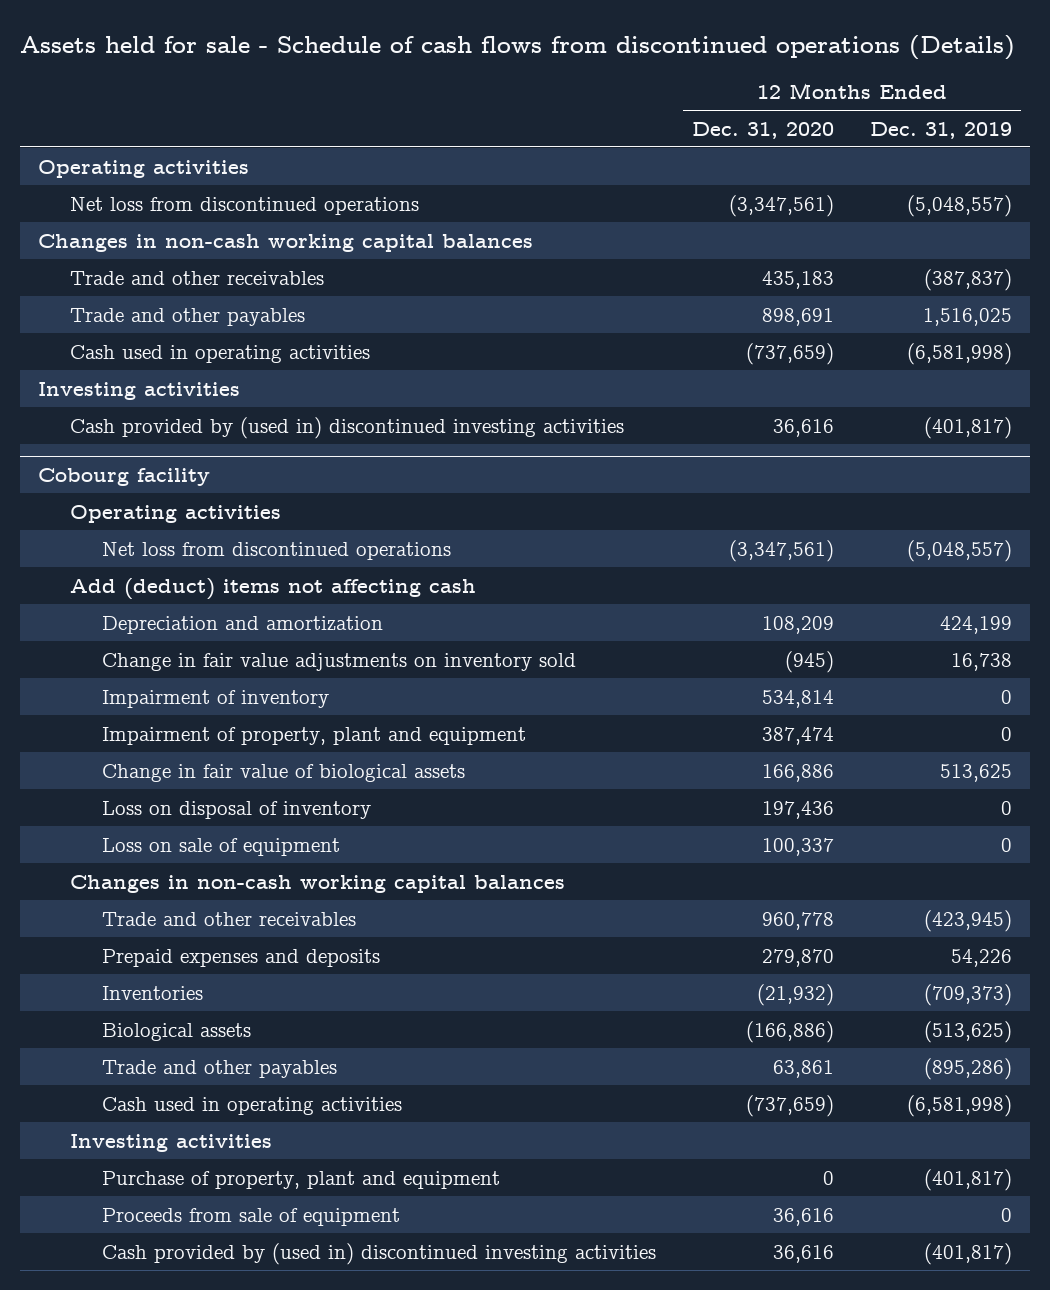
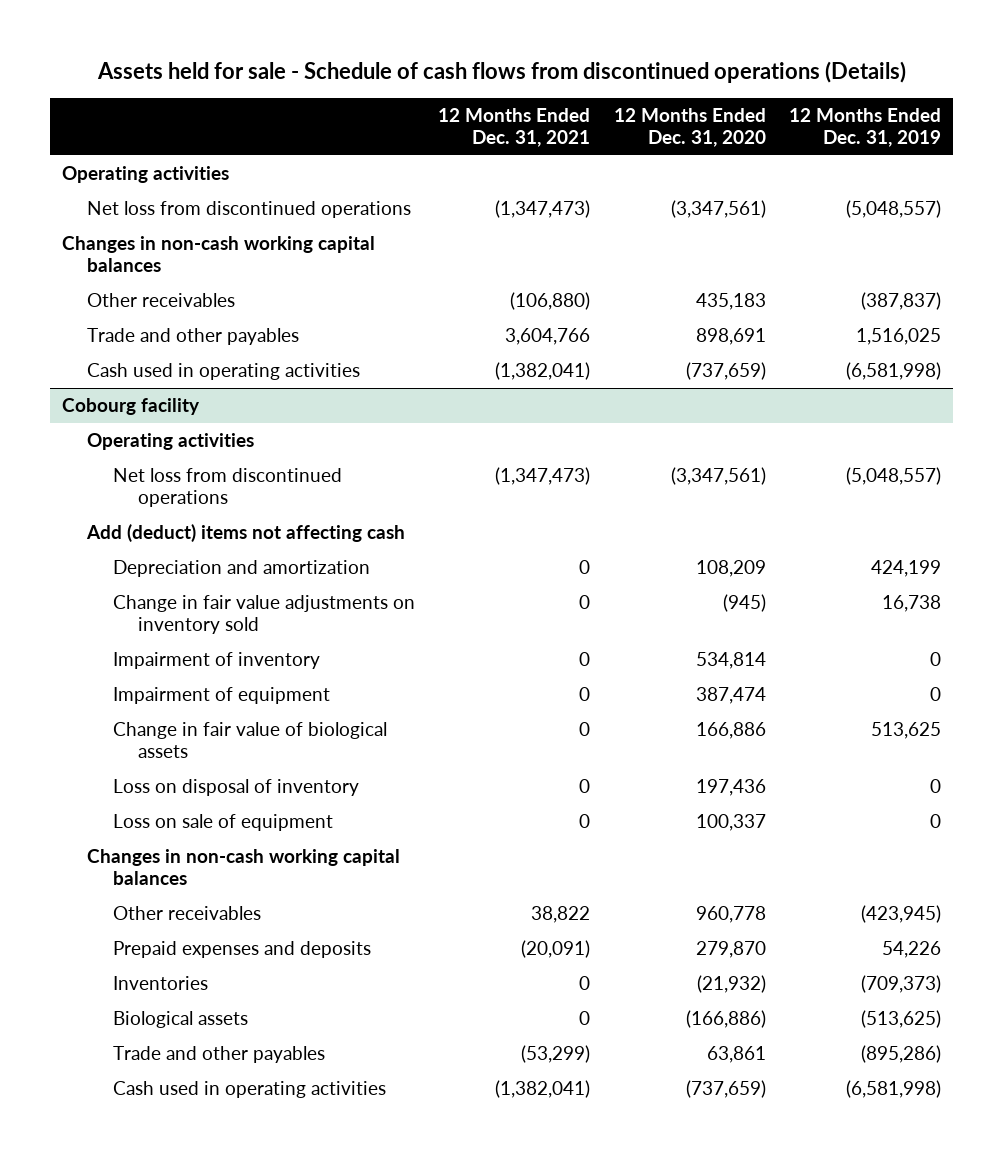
none -> [438,107,591,148] 12 Months Ended Dec. 31, 2021
[69,270,324,285] Trade and other receivables -> [87,293,236,308] Other receivables
[37,381,240,400] Investing activities -> none
[69,416,624,439] Cash provided by (used in) discontinued investing activities -> none
[101,726,526,745] Impairment of property, plant and equipment -> [112,687,330,705] Impairment of equipment
[101,911,356,926] Trade and other receivables -> [112,906,261,921] Other receivables
[69,1133,272,1152] Investing activities -> none
[101,1170,500,1189] Purchase of property, plant and equipment -> none
[101,1207,400,1226] Proceeds from sale of equipment -> none
[101,1242,656,1265] Cash provided by (used in) discontinued investing activities -> none

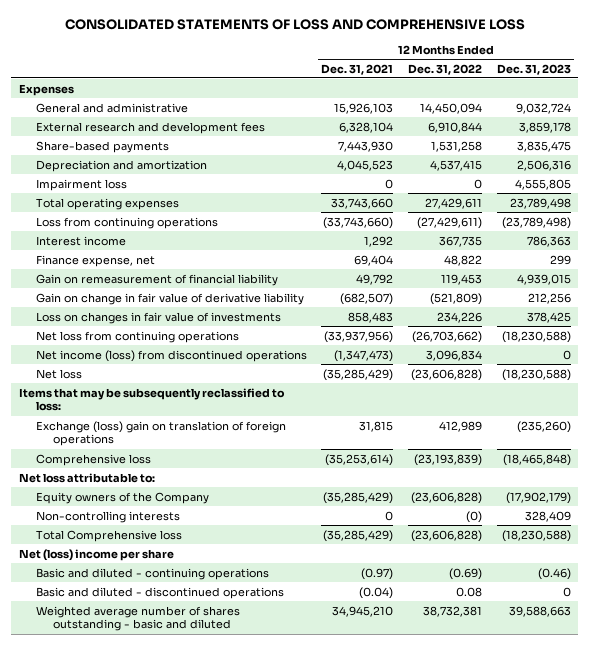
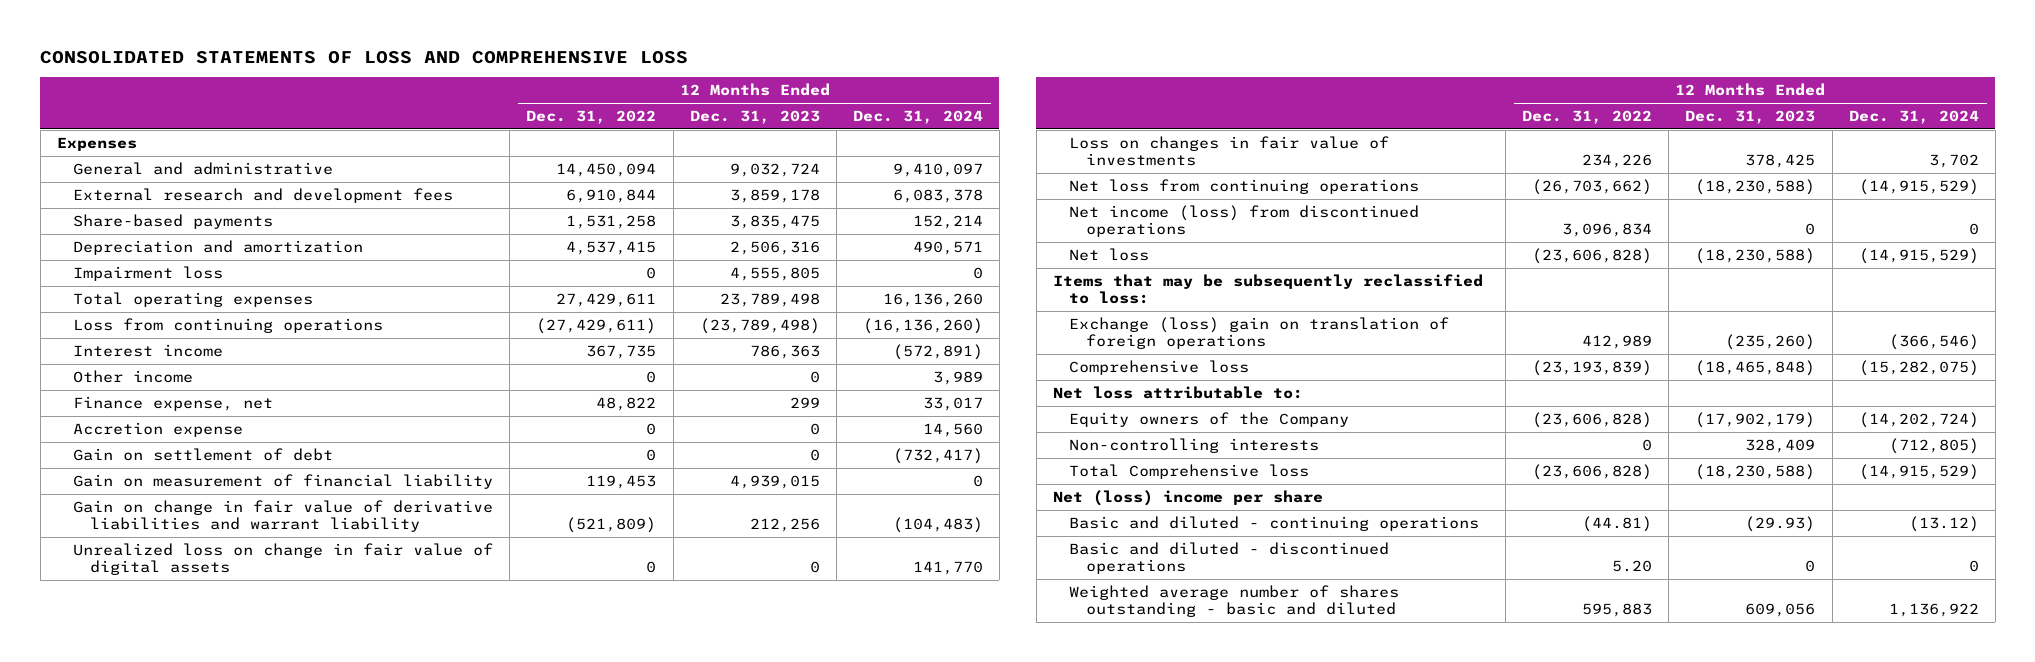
[321,63,394,75] Dec. 31, 2021 -> none
none -> [852,109,983,124] Dec. 31, 2024
none -> [73,369,194,383] Other income
none -> [73,421,244,437] Accretion expense
none -> [73,447,334,461] Gain on settlement of debt
[35,273,278,286] Gain on remeasurement of financial liability -> [73,473,494,489] Gain on measurement of financial liability
[35,292,304,305] Gain on change in fair value of derivative liability -> [73,499,494,533] Gain on change in fair value of derivative liabilities and warrant liability
none -> [73,542,494,576] Unrealized loss on change in fair value of digital assets
[466,510,483,523] (0) -> [1642,438,1653,451] 0
[449,567,483,580] (0.69) -> [1582,515,1653,532] (44.81)
[537,567,571,580] (0.46) -> [1745,515,1816,532] (29.93)
[456,586,483,597] 0.08 -> [1612,560,1653,573] 5.20
[423,605,483,617] 38,732,381 -> [1582,603,1653,618] 595,883
[508,605,571,617] 39,588,663 -> [1745,603,1816,618] 609,056

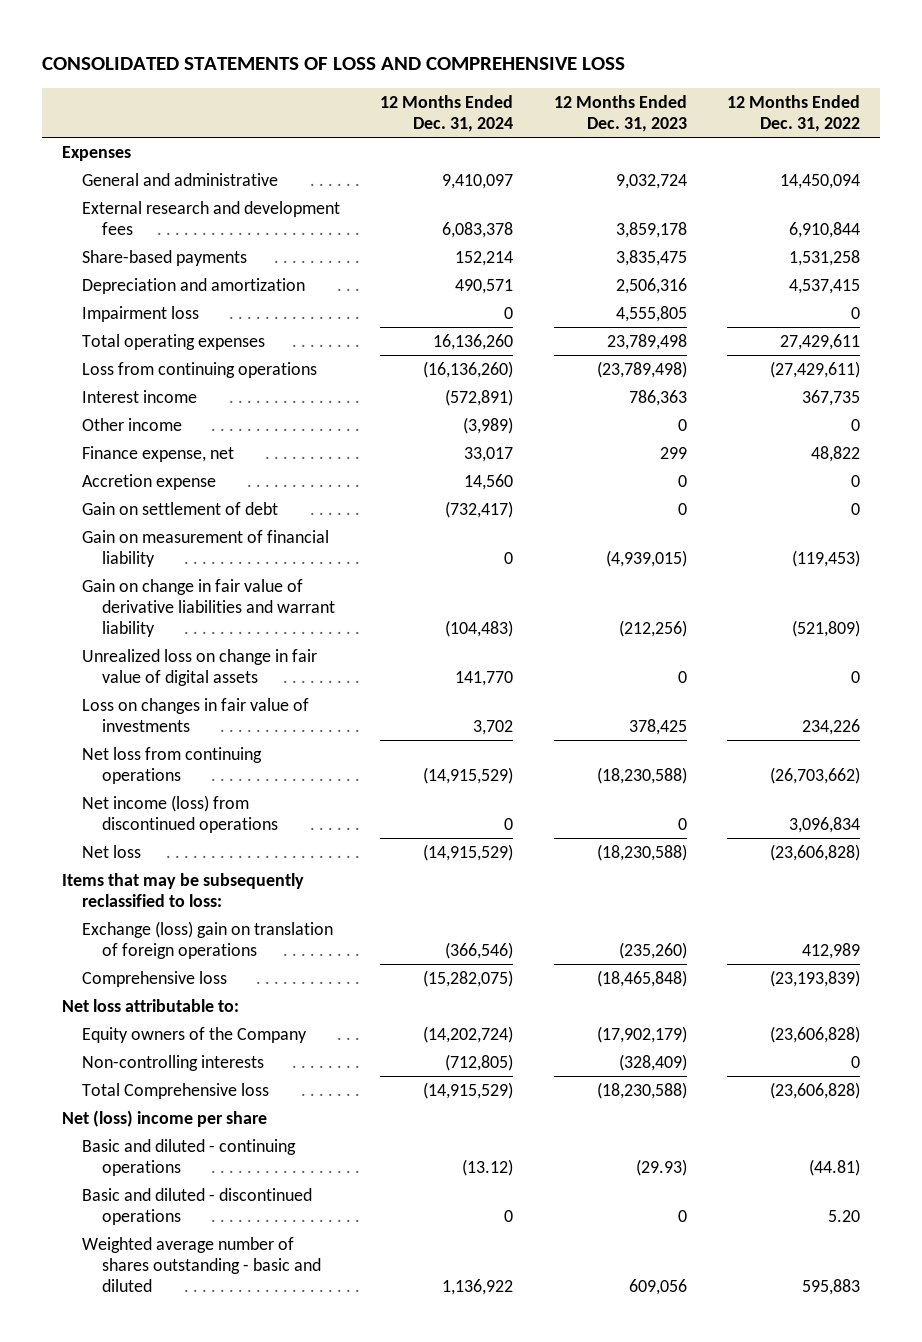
[932,370,983,385] 3,989 -> [463,416,514,434] (3,989)
[586,474,657,489] 119,453 -> [792,550,861,568] (119,453)
[729,474,820,489] 4,939,015 -> [605,550,687,568] (4,939,015)
[749,518,820,533] 212,256 -> [618,620,687,638] (212,256)
[1745,438,1816,453] 328,409 -> [618,1053,687,1071] (328,409)

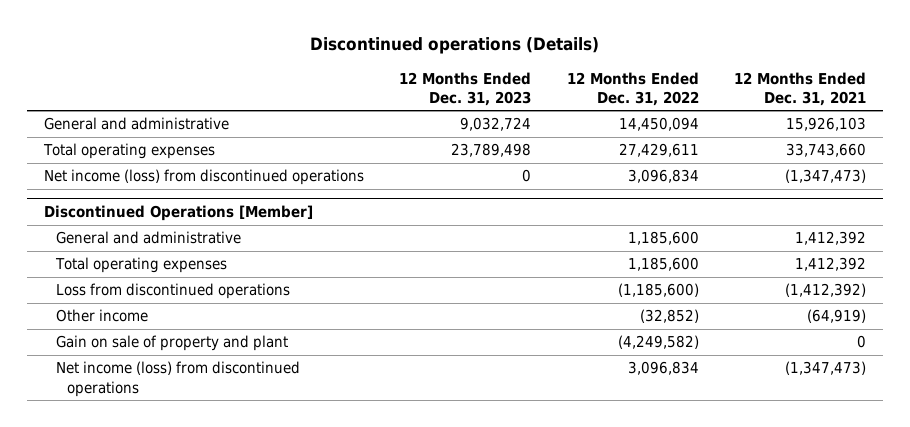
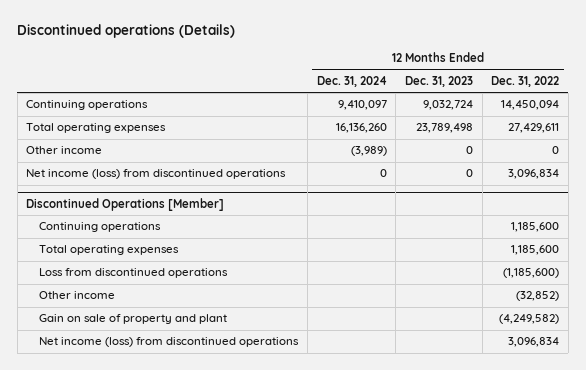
[733,71,866,106] 12 Months Ended Dec. 31, 2021 -> none
none -> [316,75,387,87] Dec. 31, 2024
[44,117,230,131] General and administrative -> [26,100,149,111] Continuing operations
none -> [26,146,103,155] Other income
[55,231,241,245] General and administrative -> [39,222,162,233] Continuing operations

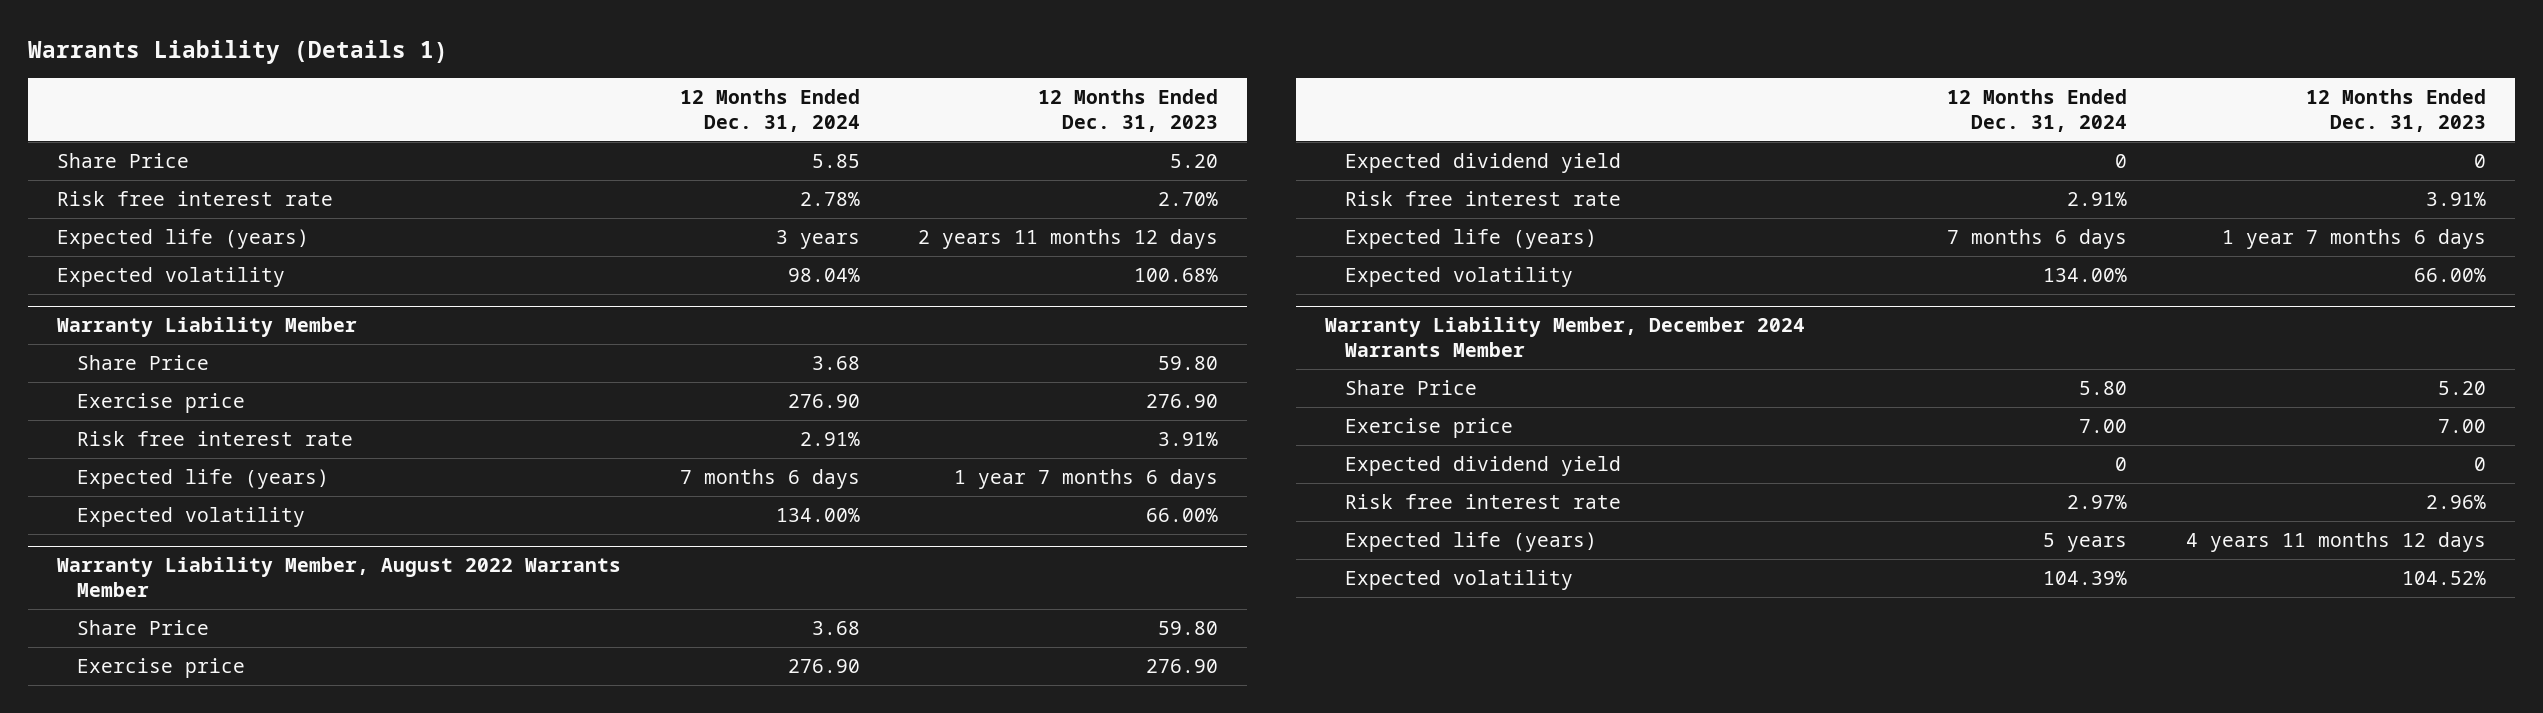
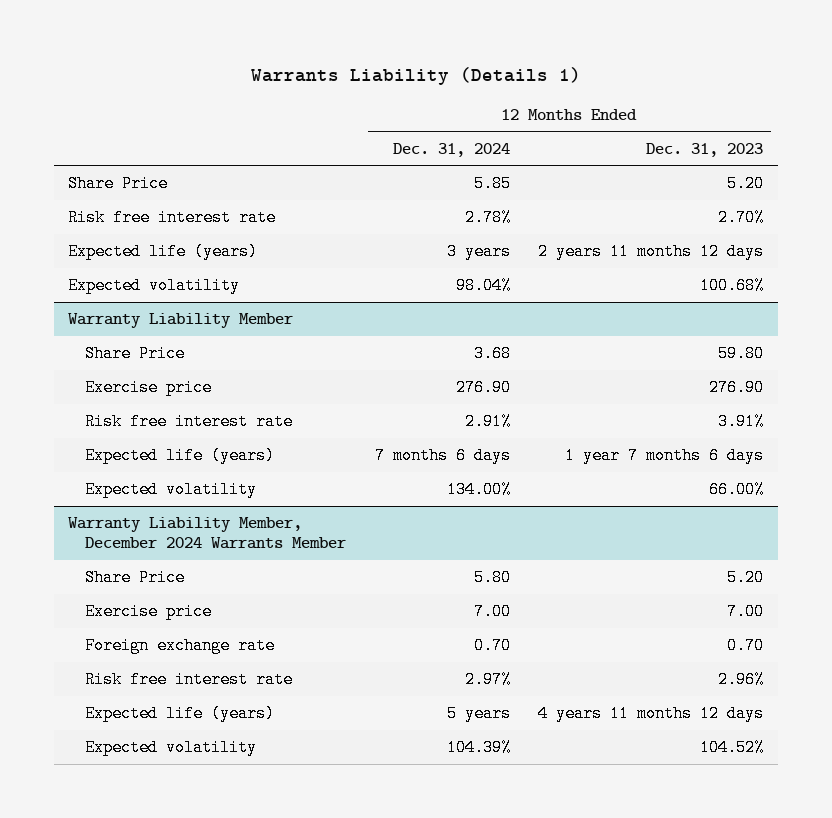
[57,557,622,598] Warranty Liability Member, August 2022 Warrants Member -> none
[77,619,210,635] Share Price -> none
[77,657,246,678] Exercise price -> none
[1345,152,1622,173] Expected dividend yield -> none
[1345,190,1622,206] Risk free interest rate -> none
[1345,228,1598,249] Expected life (years) -> none
[1345,266,1574,287] Expected volatility -> none
[1345,455,1622,476] Expected dividend yield -> none
none -> [85,637,276,655] Foreign exchange rate

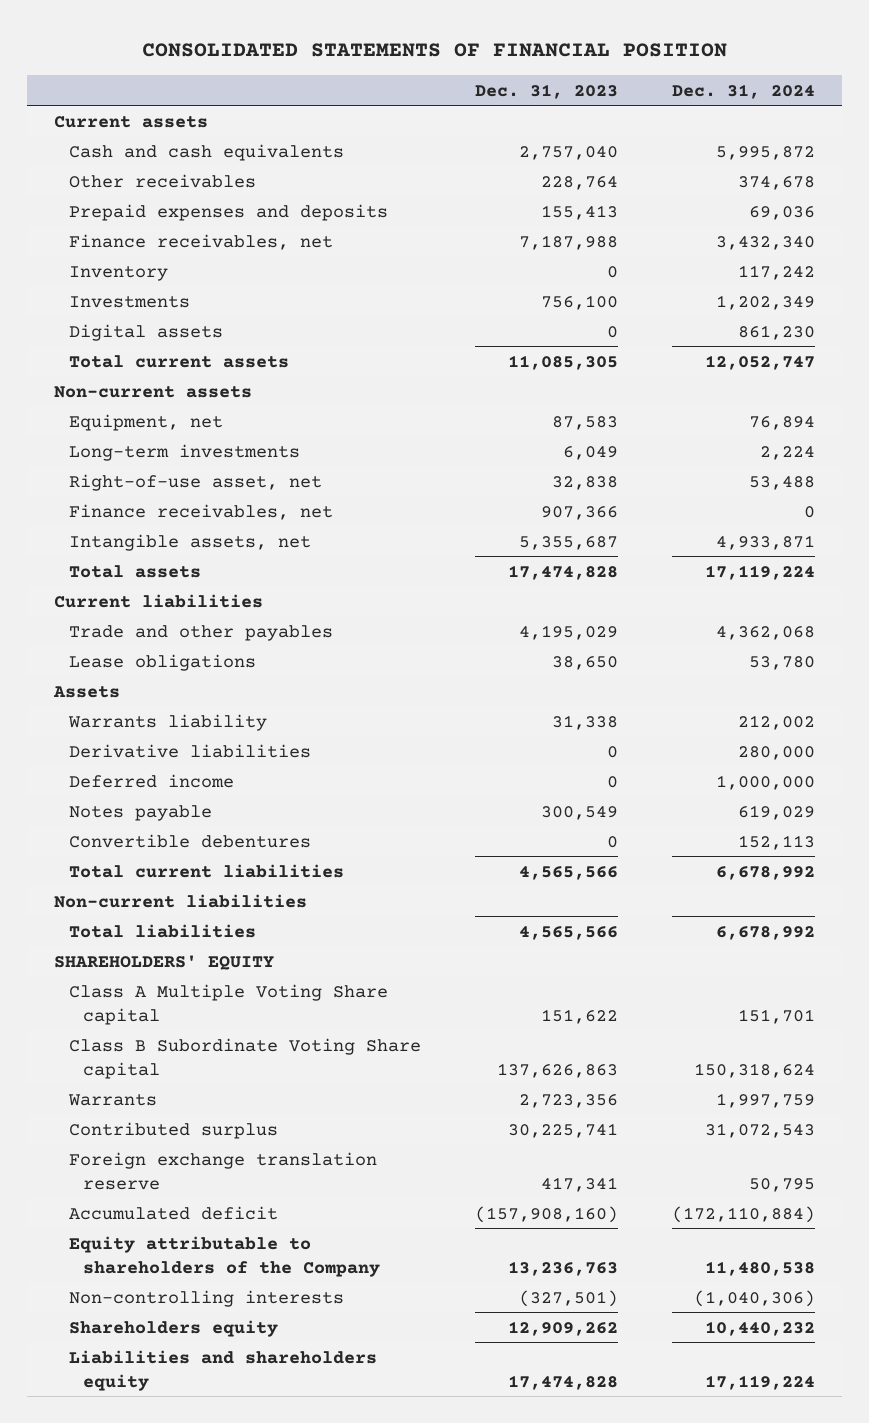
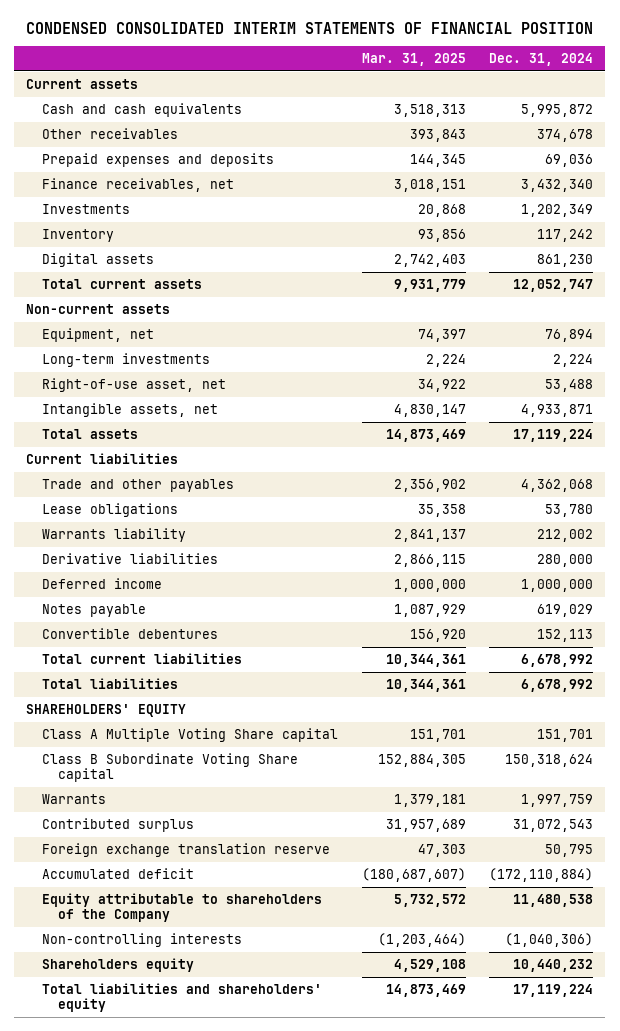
[141,43,727,58] CONSOLIDATED STATEMENTS OF FINANCIAL POSITION -> [25,21,593,34] CONDENSED CONSOLIDATED INTERIM STATEMENTS OF FINANCIAL POSITION
[474,83,618,99] Dec. 31, 2023 -> none
none -> [361,53,466,67] Mar. 31, 2025
[68,265,168,281] Inventory -> [42,228,115,242] Inventory
[68,503,333,520] Finance receivables, net -> none
[53,685,121,698] Assets -> none
[54,893,308,908] Non-current liabilities -> none
[68,1349,377,1391] Liabilities and shareholders equity -> [42,982,323,1013] Total liabilities and shareholders' equity

